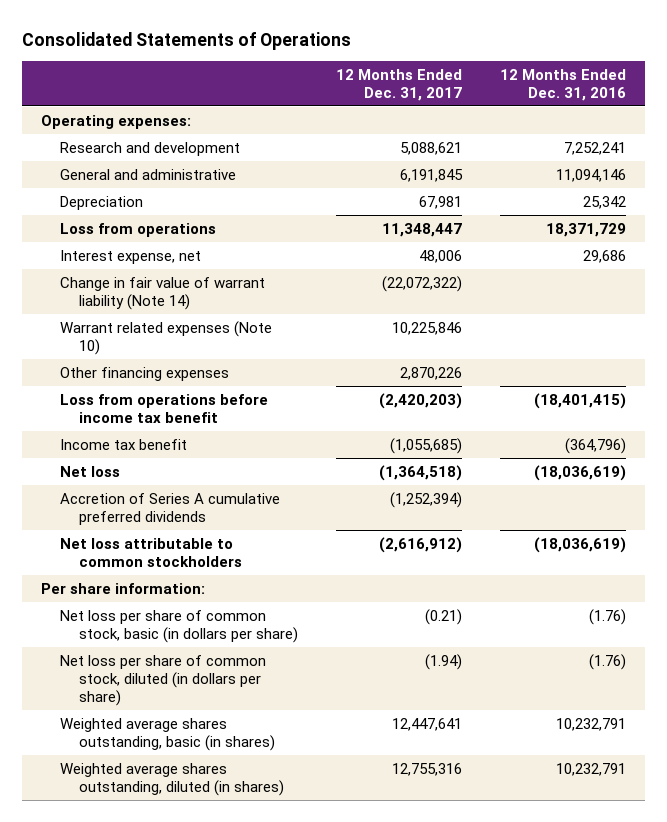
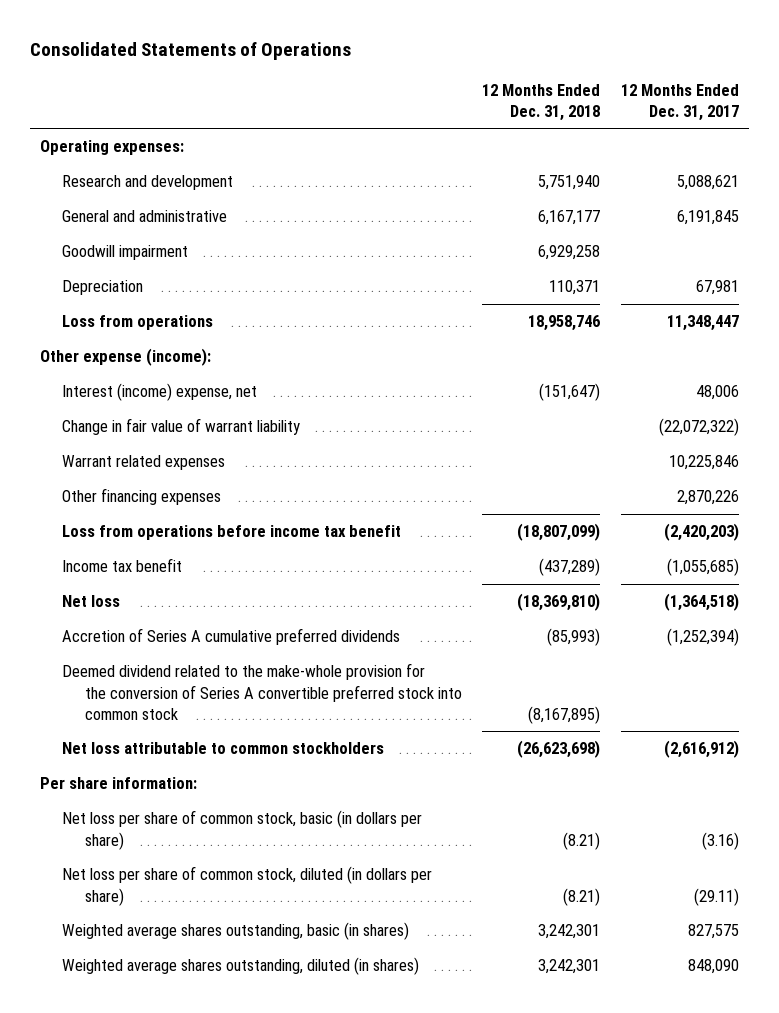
[500,68,627,101] 12 Months Ended Dec. 31, 2016 -> none
none -> [482,83,601,121] 12 Months Ended Dec. 31, 2018
none -> [62,245,189,261] Goodwill impairment
none -> [39,348,211,367] Other expense (income):
[60,249,202,264] Interest expense, net -> [62,383,258,402] Interest (income) expense, net
[60,276,266,310] Change in fair value of warrant liability (Note 14) -> [62,418,301,436] Change in fair value of warrant liability
[60,320,273,355] Warrant related expenses (Note 10) -> [62,455,226,471] Warrant related expenses
none -> [62,663,462,721] Deemed dividend related to the make-whole provision for the conversion of Series A convertible preferred stock into common stock
[424,608,462,625] (0.21) -> [702,831,740,850] (3.16)
[424,653,462,670] (1.94) -> [694,887,740,906] (29.11)
[391,717,462,731] 12,447,641 -> [688,924,740,940] 827,575
[391,762,462,776] 12,755,316 -> [688,959,740,975] 848,090

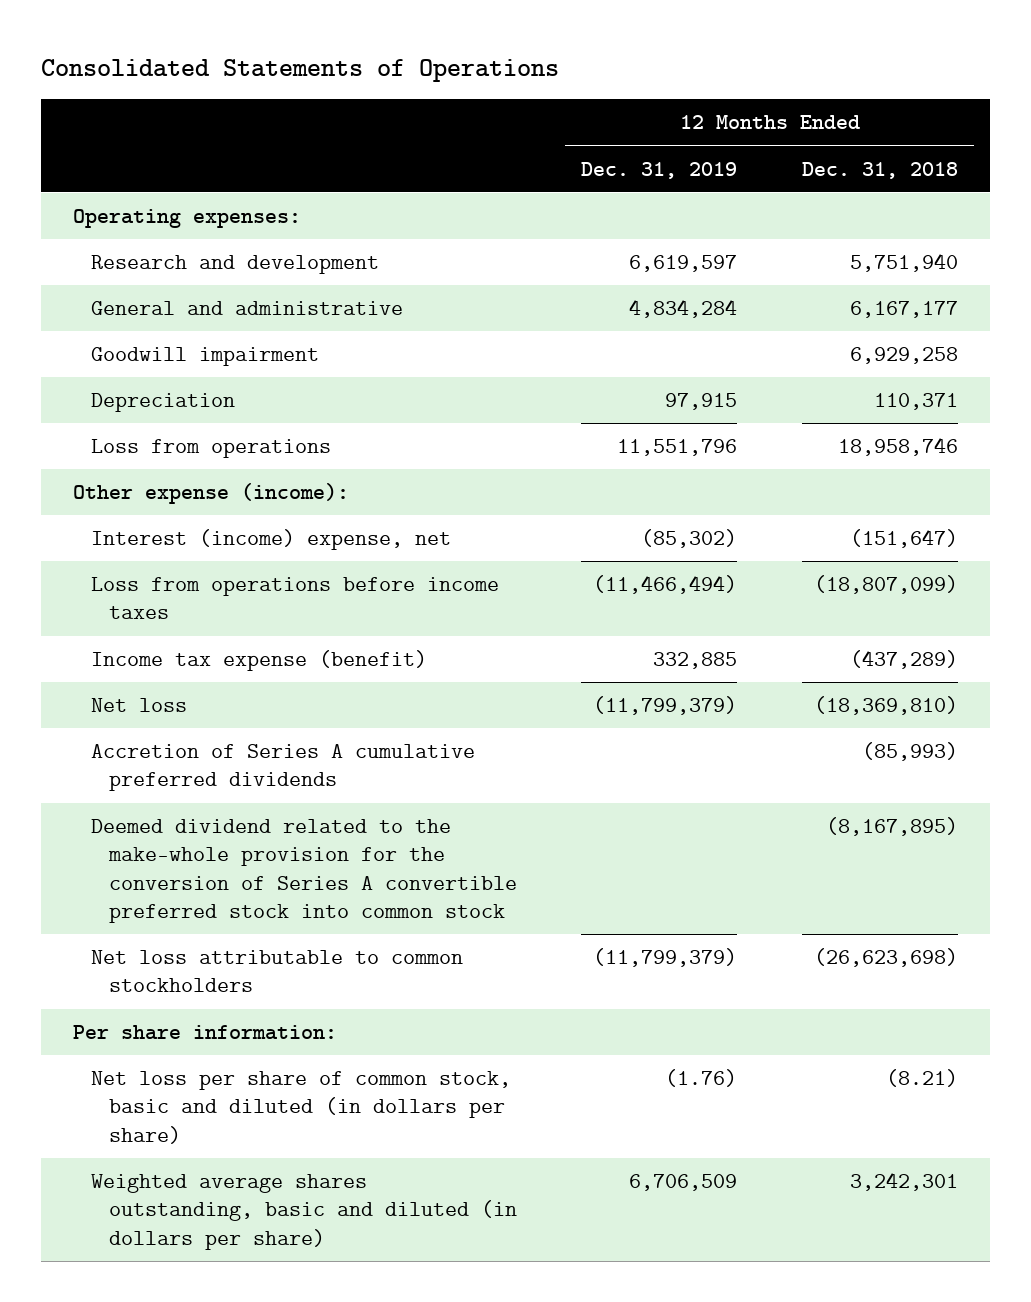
[621,83,740,121] 12 Months Ended Dec. 31, 2017 -> none
none -> [581,161,738,179] Dec. 31, 2019
[62,418,301,436] Change in fair value of warrant liability -> none
[62,455,226,471] Warrant related expenses -> none
[62,488,222,506] Other financing expenses -> none
[62,525,402,541] Loss from operations before income tax benefit -> [91,577,500,620] Loss from operations before income taxes
[62,558,183,573] Income tax benefit -> [91,650,428,672] Income tax expense (benefit)
[62,922,410,941] Weighted average shares outstanding, basic (in shares) -> none
[62,957,420,976] Weighted average shares outstanding, diluted (in shares) -> none
[62,810,423,850] Net loss per share of common stock, basic (in dollars per share) -> [91,1071,512,1144] Net loss per share of common stock, basic and diluted (in dollars per share)
[62,866,433,906] Net loss per share of common stock, diluted (in dollars per share) -> [91,1174,518,1250] Weighted average shares outstanding, basic and diluted (in dollars per share)
[563,887,601,906] (8.21) -> [849,1172,958,1192] 3,242,301

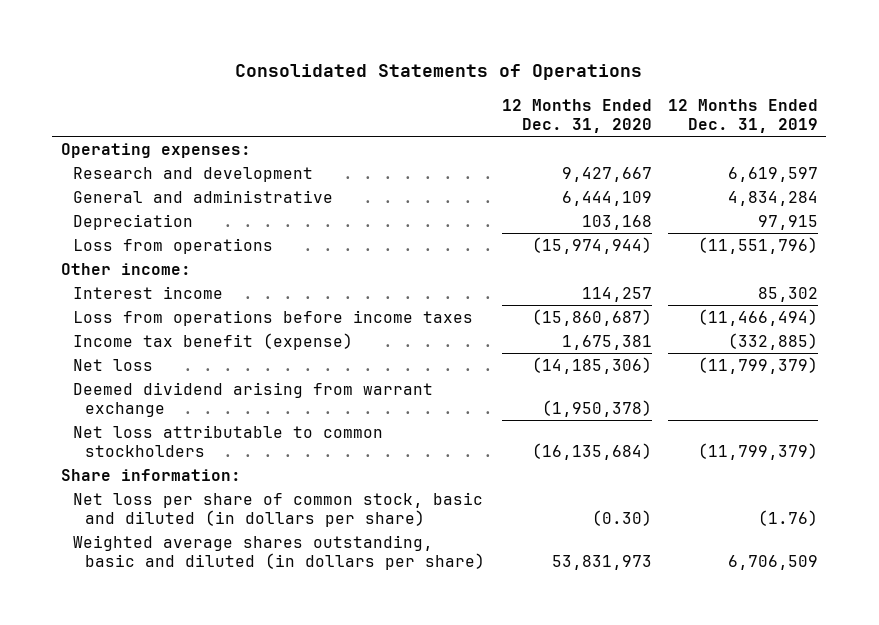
[801,161,958,179] Dec. 31, 2018 -> none
none -> [501,98,652,133] 12 Months Ended Dec. 31, 2020
[91,347,320,367] Goodwill impairment -> none
[617,439,738,457] 11,551,796 -> [698,236,819,254] (11,551,796)
[73,483,350,505] Other expense (income): -> [60,262,191,275] Other income:
[91,529,452,551] Interest (income) expense, net -> [72,285,223,299] Interest income
[641,529,738,549] (85,302) -> [758,286,819,302] 85,302
[91,650,428,672] Income tax expense (benefit) -> [72,332,353,350] Income tax benefit (expense)
[653,652,738,670] 332,885 -> [728,332,819,350] (332,885)
[91,744,476,792] Accretion of Series A cumulative preferred dividends -> none
[91,819,518,924] Deemed dividend related to the make-whole provision for the conversion of Series A convertible preferred stock into common stock -> none
none -> [72,381,433,418] Deemed dividend arising from warrant exchange
[73,1025,338,1041] Per share information: -> [60,468,241,481] Share information:

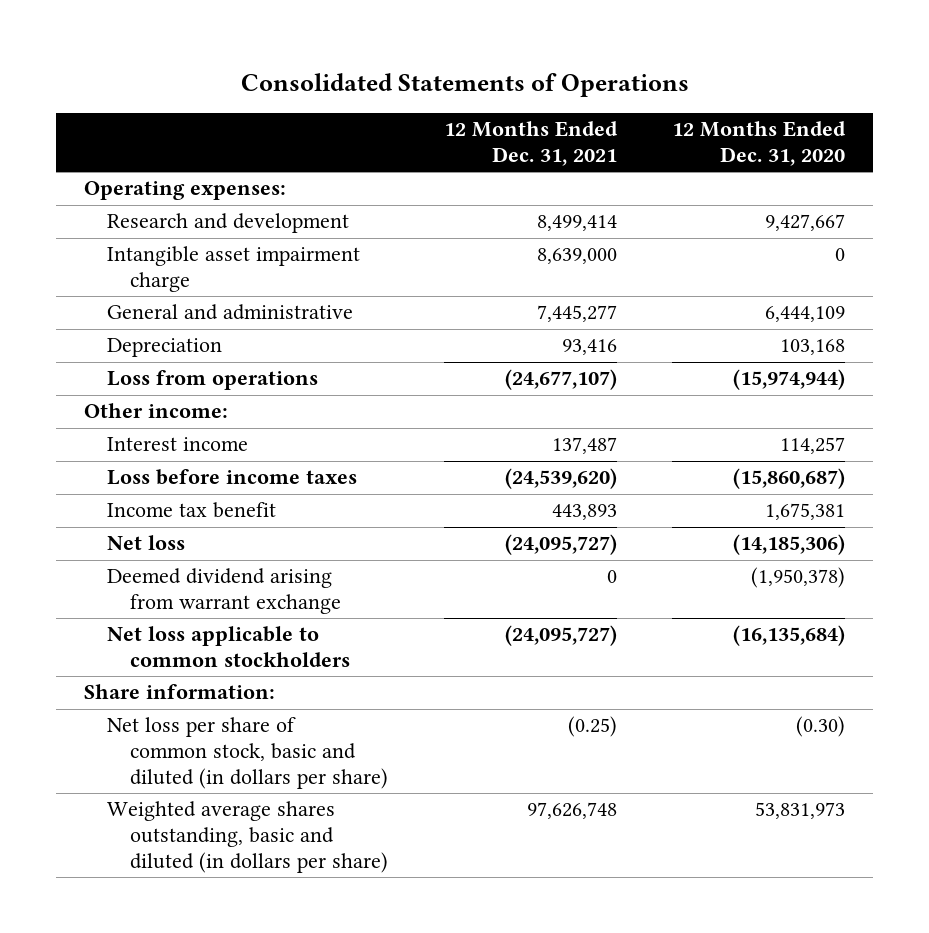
[668,98,819,133] 12 Months Ended Dec. 31, 2019 -> none
none -> [443,121,618,167] 12 Months Ended Dec. 31, 2021
none -> [107,246,361,293] Intangible asset impairment charge
[72,309,473,326] Loss from operations before income taxes -> [107,469,358,486] Loss before income taxes
[72,332,353,350] Income tax benefit (expense) -> [107,502,277,519] Income tax benefit
[72,424,383,458] Net loss attributable to common stockholders -> [107,626,351,668] Net loss applicable to common stockholders

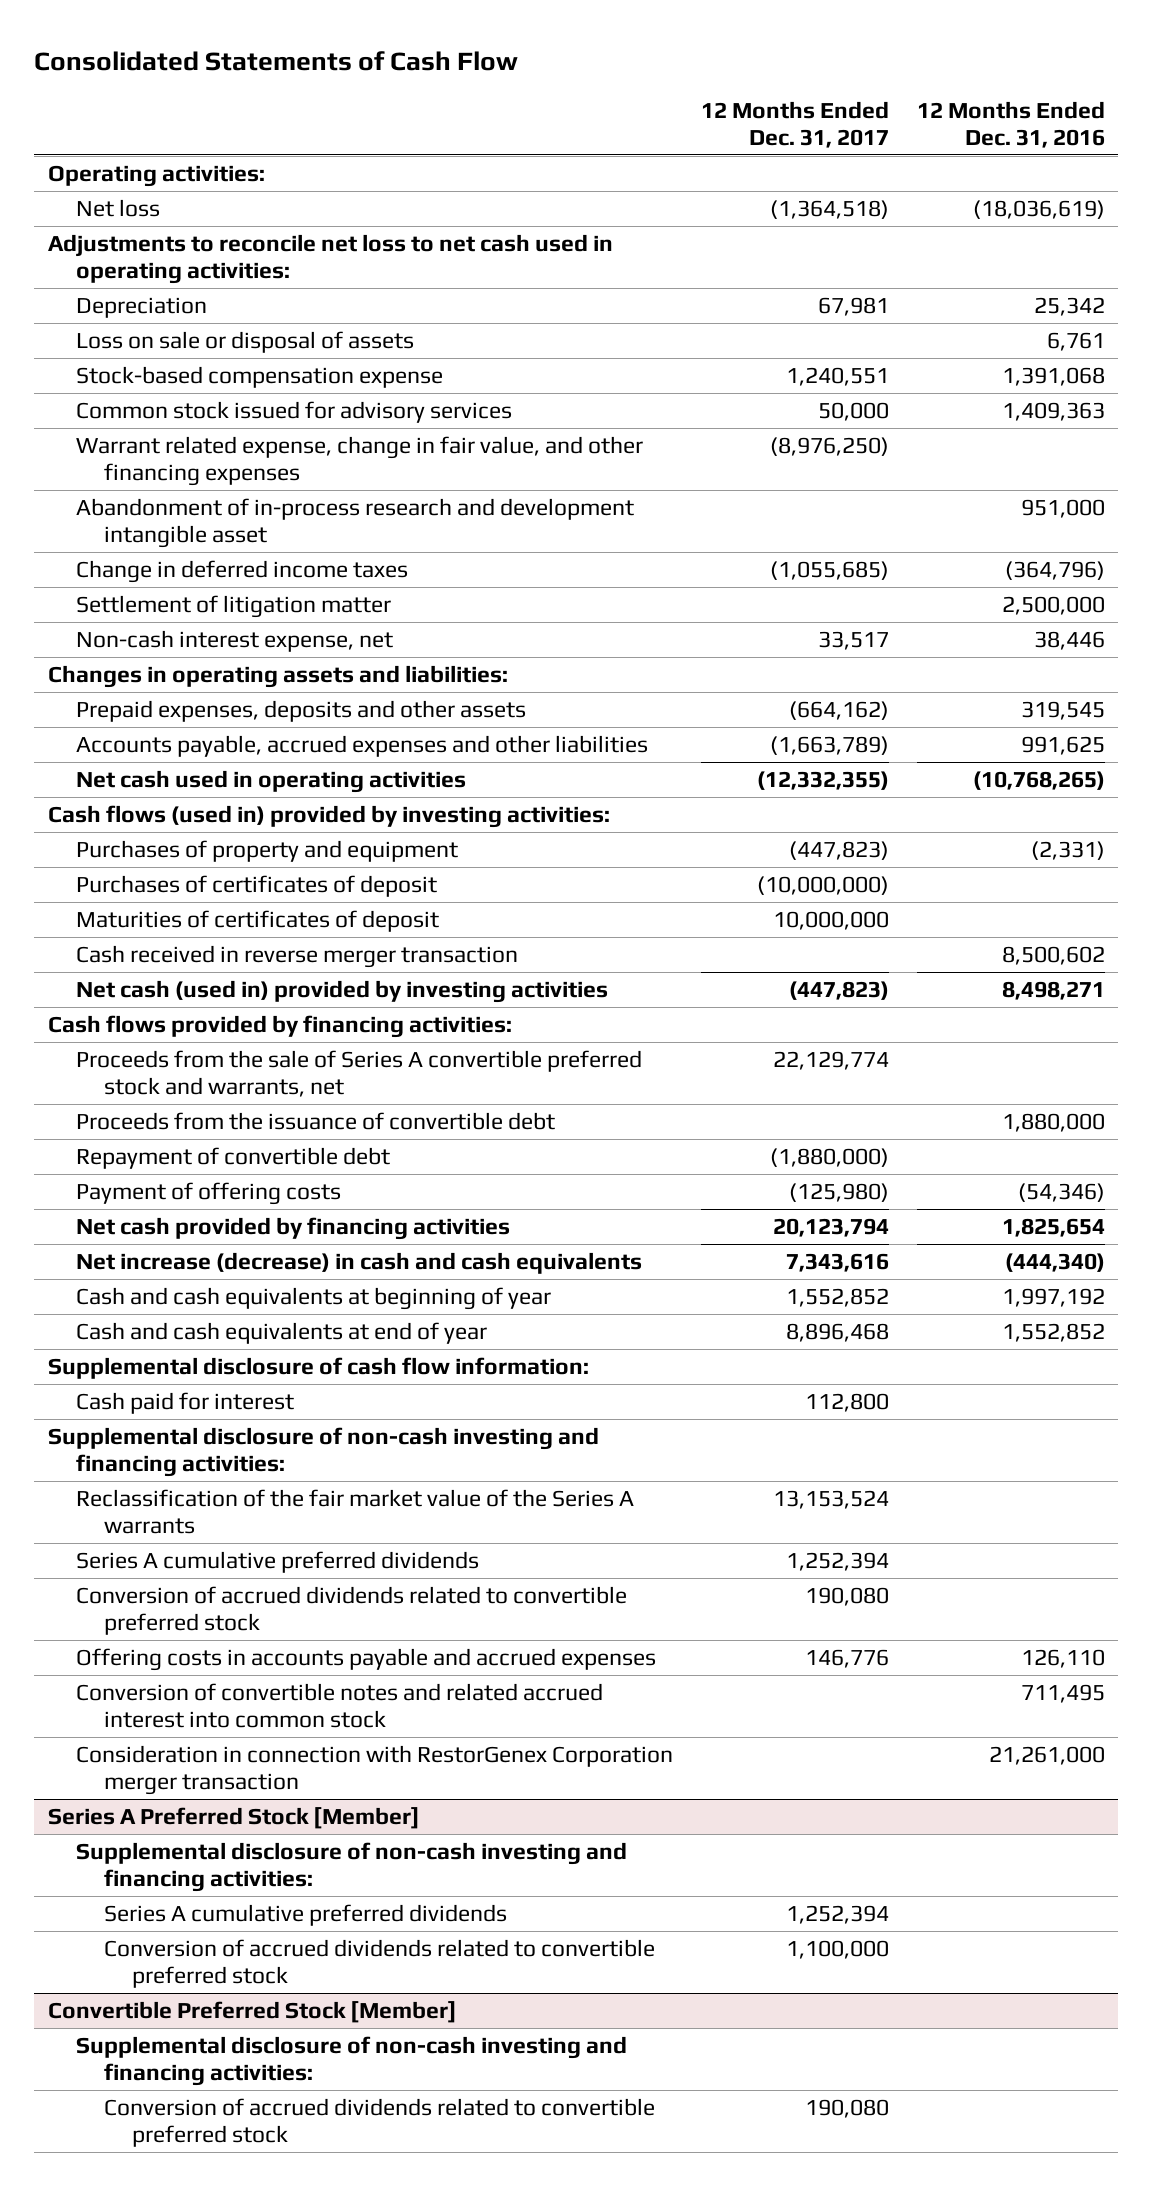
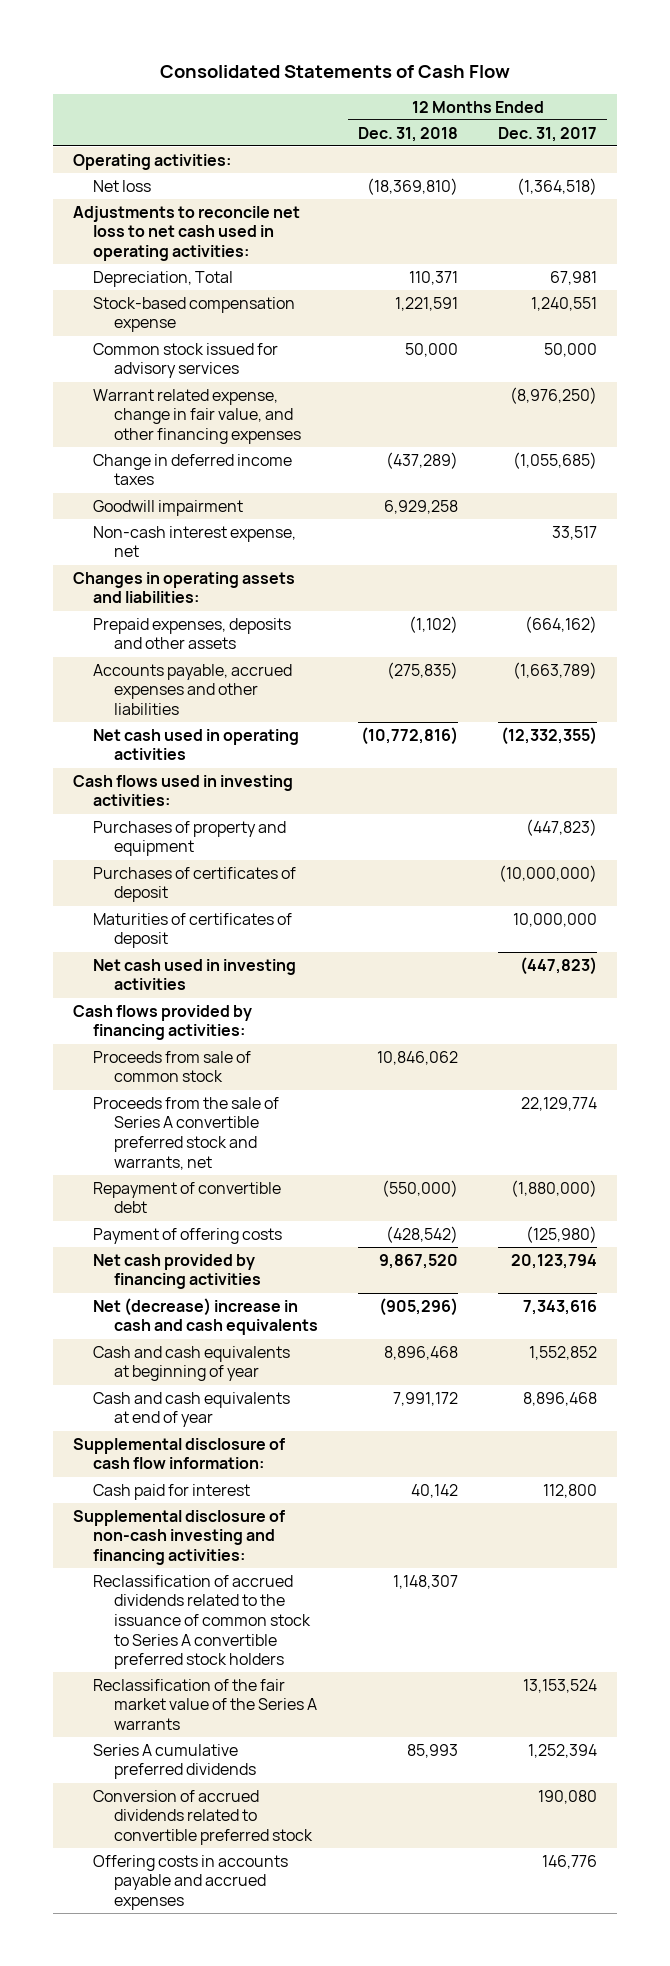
[916,100,1105,148] 12 Months Ended Dec. 31, 2016 -> none
none -> [358,126,459,142] Dec. 31, 2018
[76,331,415,354] Loss on sale or disposal of assets -> none
[76,297,208,319] Depreciation -> [93,270,234,287] Depreciation, Total
[76,498,635,548] Abandonment of in-process research and development intangible asset -> none
[76,595,392,619] Settlement of litigation matter -> none
none -> [93,499,244,516] Goodwill impairment
[48,805,611,829] Cash flows (used in) provided by investing activities: -> [72,774,293,807] Cash flows used in investing activities:
[76,945,519,969] Cash received in reverse merger transaction -> none
[76,980,609,1004] Net cash (used in) provided by investing activities -> [93,958,297,991] Net cash used in investing activities
none -> [93,1050,252,1083] Proceeds from sale of common stock
[76,1112,556,1131] Proceeds from the issuance of convertible debt -> none
[76,1252,643,1275] Net increase (decrease) in cash and cash equivalents -> [93,1297,319,1336] Net (decrease) increase in cash and cash equivalents
none -> [93,1574,312,1670] Reclassification of accrued dividends related to the issuance of common stock to Series A convertible preferred stock holders
[76,1683,604,1728] Conversion of convertible notes and related accrued interest into common stock -> none
[76,1745,674,1795] Consideration in connection with RestorGenex Corporation merger transaction -> none
[48,1807,421,1830] Series A Preferred Stock [Member] -> none
[76,1842,628,1892] Supplemental disclosure of non-cash investing and financing activities: -> none
[103,1904,507,1927] Series A cumulative preferred dividends -> none
[103,1939,655,1988] Conversion of accrued dividends related to convertible preferred stock -> none
[48,2001,458,2024] Convertible Preferred Stock [Member] -> none
[76,2036,628,2086] Supplemental disclosure of non-cash investing and financing activities: -> none
[103,2098,655,2147] Conversion of accrued dividends related to convertible preferred stock -> none

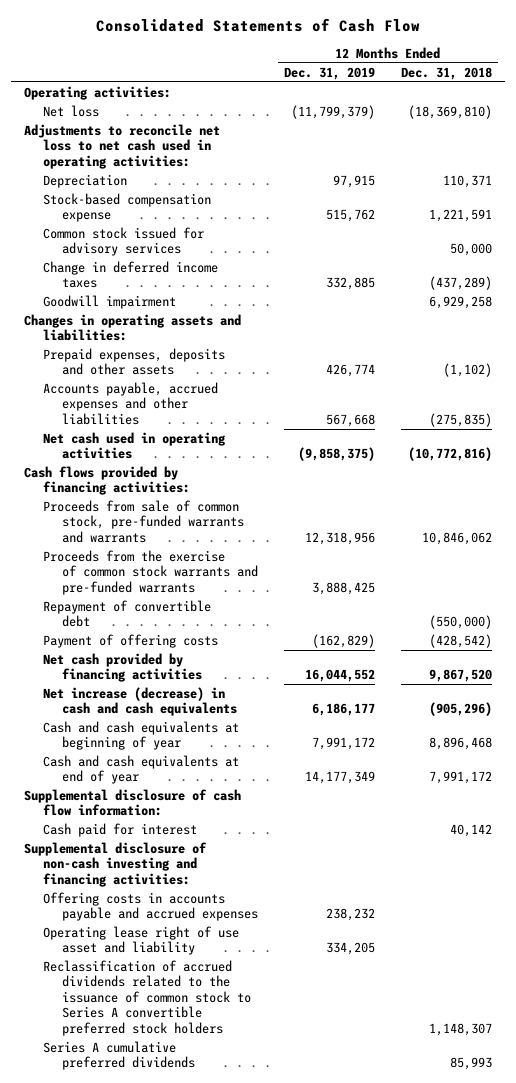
[498,126,598,142] Dec. 31, 2017 -> none
none -> [284,66,376,80] Dec. 31, 2019
[93,270,234,287] Depreciation, Total -> [43,174,128,189] Depreciation
[93,388,302,445] Warrant related expense, change in fair value, and other financing expenses -> none
[93,525,297,558] Non-cash interest expense, net -> none
[72,774,293,807] Cash flows used in investing activities: -> none
[93,820,287,857] Purchases of property and equipment -> none
[93,866,297,903] Purchases of certificates of deposit -> none
[93,912,293,949] Maturities of certificates of deposit -> none
[93,958,297,991] Net cash used in investing activities -> none
[93,1096,280,1170] Proceeds from the sale of Series A convertible preferred stock and warrants, net -> none
[93,1050,252,1083] Proceeds from sale of common stock -> [43,500,245,543] Proceeds from sale of common stock, pre-funded warrants and warrants
none -> [43,550,259,595] Proceeds from the exercise of common stock warrants and pre-funded warrants
[93,1297,319,1336] Net (decrease) increase in cash and cash equivalents -> [43,687,238,717] Net increase (decrease) in cash and cash equivalents
[93,1854,289,1911] Offering costs in accounts payable and accrued expenses -> [43,892,259,922] Offering costs in accounts payable and accrued expenses
none -> [43,926,240,956] Operating lease right of use asset and liability
[93,1678,318,1731] Reclassification of the fair market value of the Series A warrants -> none
[93,1789,314,1846] Conversion of accrued dividends related to convertible preferred stock -> none

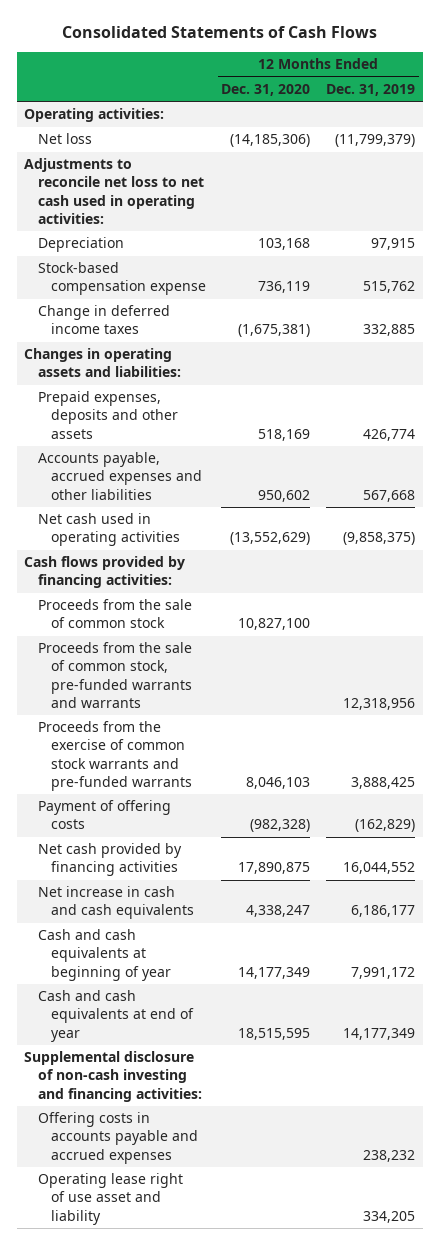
[95,18,420,33] Consolidated Statements of Cash Flow -> [61,26,377,39] Consolidated Statements of Cash Flows
[400,66,492,80] Dec. 31, 2018 -> none
none -> [221,84,311,97] Dec. 31, 2020
[43,227,205,257] Common stock issued for advisory services -> none
[43,295,177,310] Goodwill impairment -> none
none -> [37,599,192,629] Proceeds from the sale of common stock
[43,500,245,543] Proceeds from sale of common stock, pre-funded warrants and warrants -> [37,642,192,708] Proceeds from the sale of common stock, pre-funded warrants and warrants
[43,600,212,628] Repayment of convertible debt -> none
[43,687,238,717] Net increase (decrease) in cash and cash equivalents -> [37,886,194,920] Net increase in cash and cash equivalents
[23,789,241,817] Supplemental disclosure of cash flow information: -> none
[43,823,198,838] Cash paid for interest -> none
[43,960,252,1036] Reclassification of accrued dividends related to the issuance of common stock to Series A convertible preferred stock holders -> none
[43,1041,196,1071] Series A cumulative preferred dividends -> none

